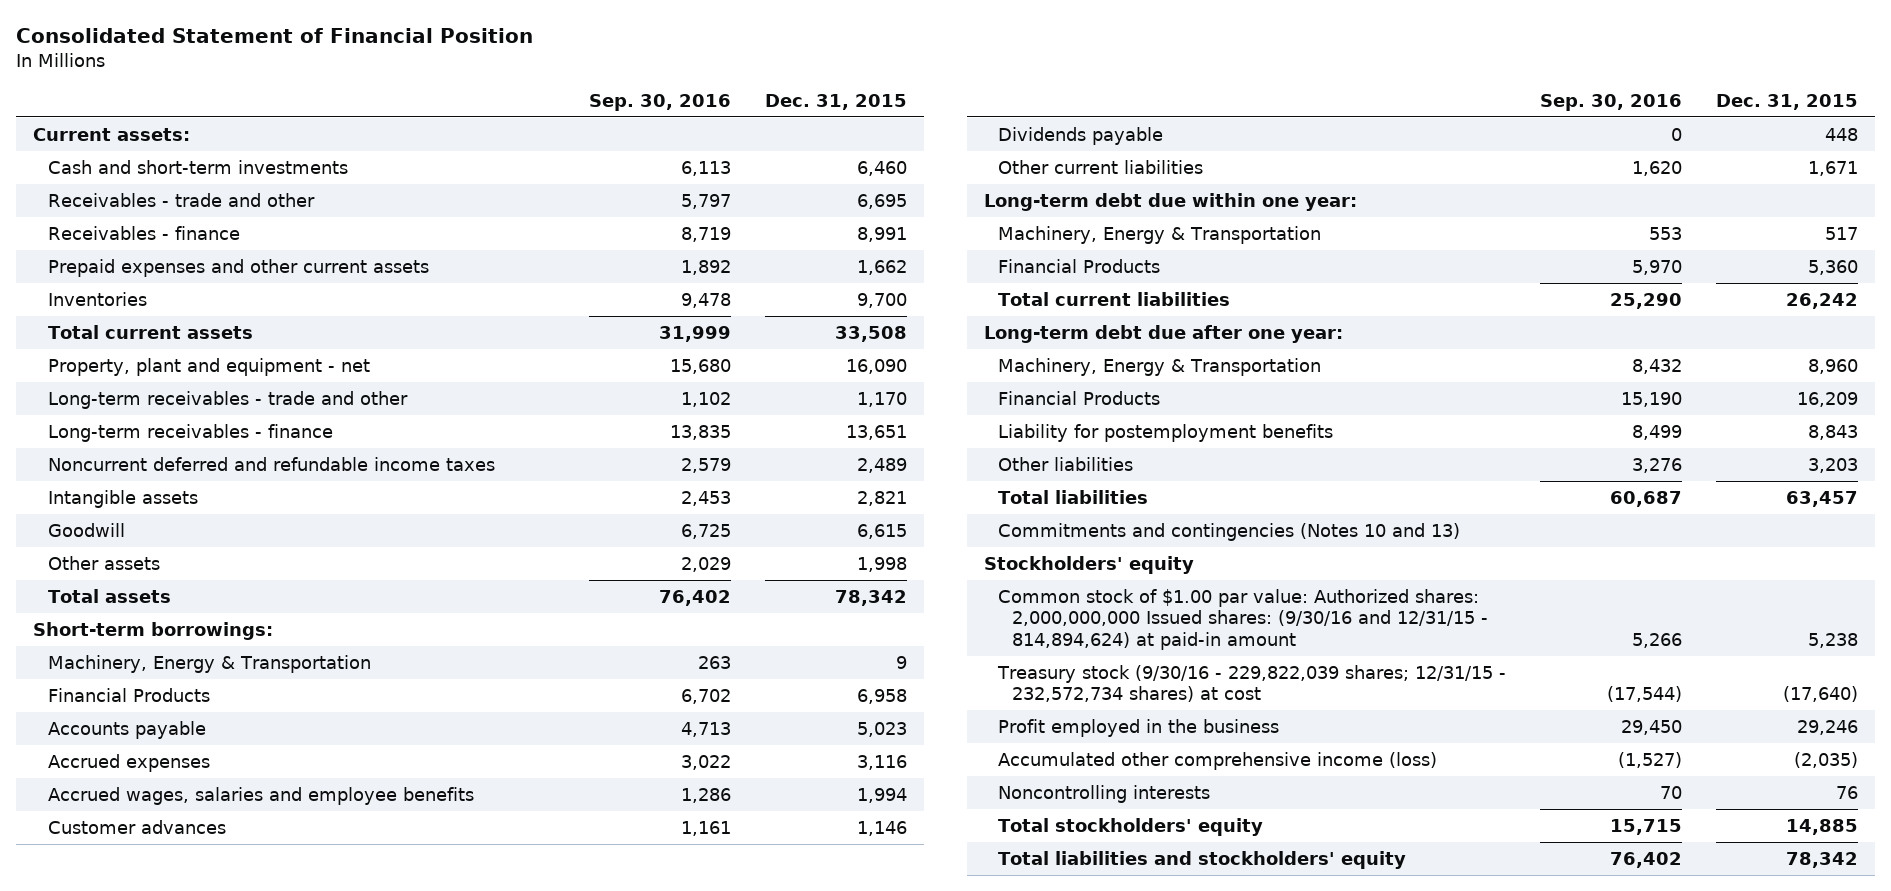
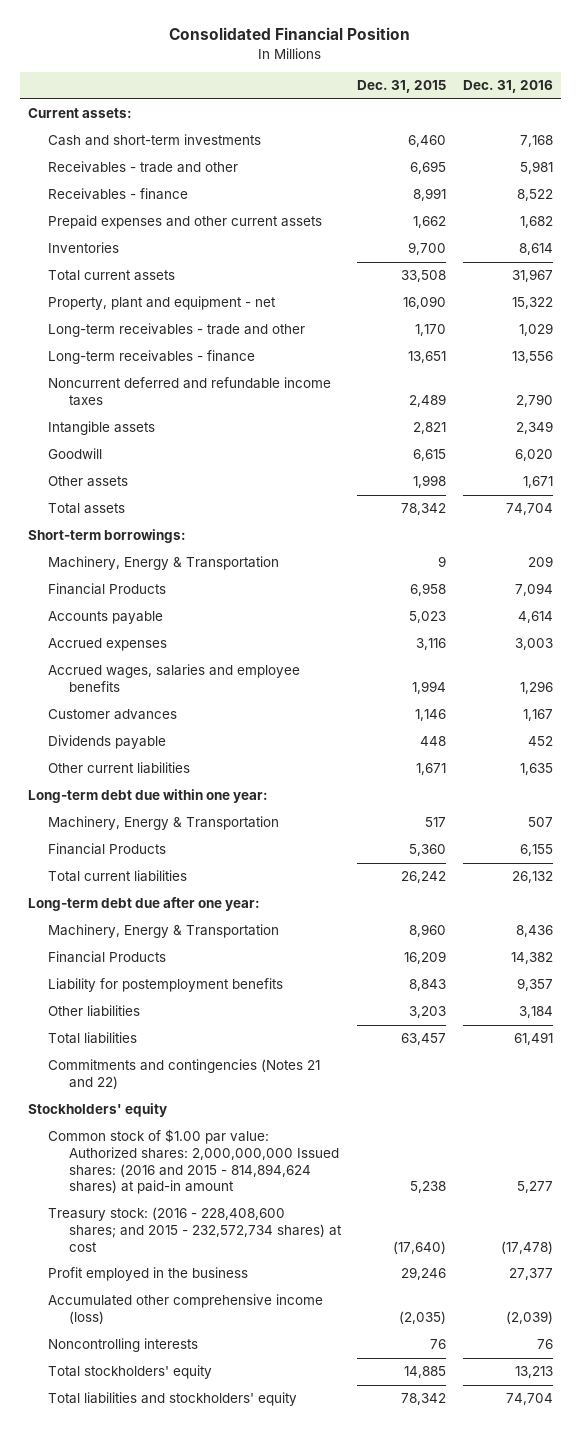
[16,28,534,44] Consolidated Statement of Financial Position -> [169,27,411,41] Consolidated Financial Position
[589,93,732,111] Sep. 30, 2016 -> none
none -> [462,80,553,94] Dec. 31, 2016
[998,522,1461,541] Commitments and contingencies (Notes 10 and 13) -> [48,1059,321,1089] Commitments and contingencies (Notes 21 and 22)
[998,588,1489,651] Common stock of $1.00 par value: Authorized shares: 2,000,000,000 Issued shares: (9/30/16 and 12/31/15 - 814,894,624) at paid-in amount -> [48,1129,339,1195] Common stock of $1.00 par value: Authorized shares: 2,000,000,000 Issued shares: (2016 and 2015 - 814,894,624 shares) at paid-in amount
[997,664,1507,703] Treasury stock (9/30/16 - 229,822,039 shares; 12/31/15 - 232,572,734 shares) at cost -> [48,1207,342,1252] Treasury stock: (2016 - 228,408,600 shares; and 2015 - 232,572,734 shares) at cost

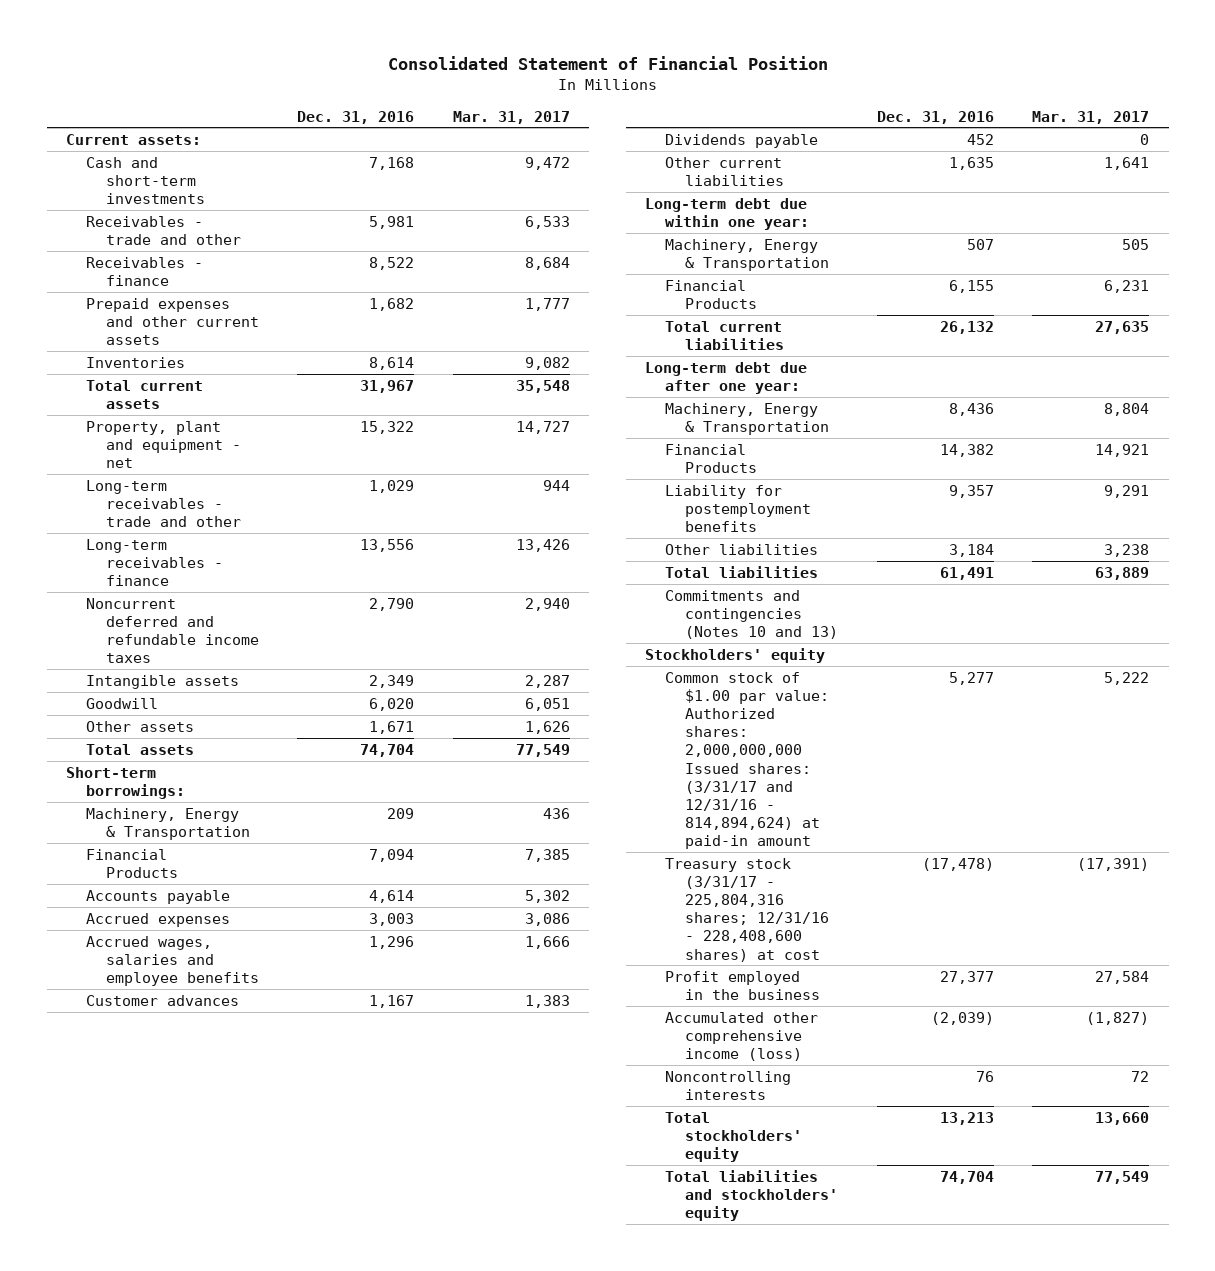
[169,27,411,41] Consolidated Financial Position -> [387,55,828,70] Consolidated Statement of Financial Position
[357,80,447,94] Dec. 31, 2015 -> none
none -> [452,110,570,124] Mar. 31, 2017
[48,1059,321,1089] Commitments and contingencies (Notes 21 and 22) -> [665,589,839,640] Commitments and contingencies (Notes 10 and 13)
[48,1129,339,1195] Common stock of $1.00 par value: Authorized shares: 2,000,000,000 Issued shares: (2016 and 2015 - 814,894,624 shares) at paid-in amount -> [665,671,830,850] Common stock of $1.00 par value: Authorized shares: 2,000,000,000 Issued shares: (3/31/17 and 12/31/16 - 814,894,624) at paid-in amount
[48,1207,342,1252] Treasury stock: (2016 - 228,408,600 shares; and 2015 - 232,572,734 shares) at cost -> [665,857,830,962] Treasury stock (3/31/17 - 225,804,316 shares; 12/31/16 - 228,408,600 shares) at cost

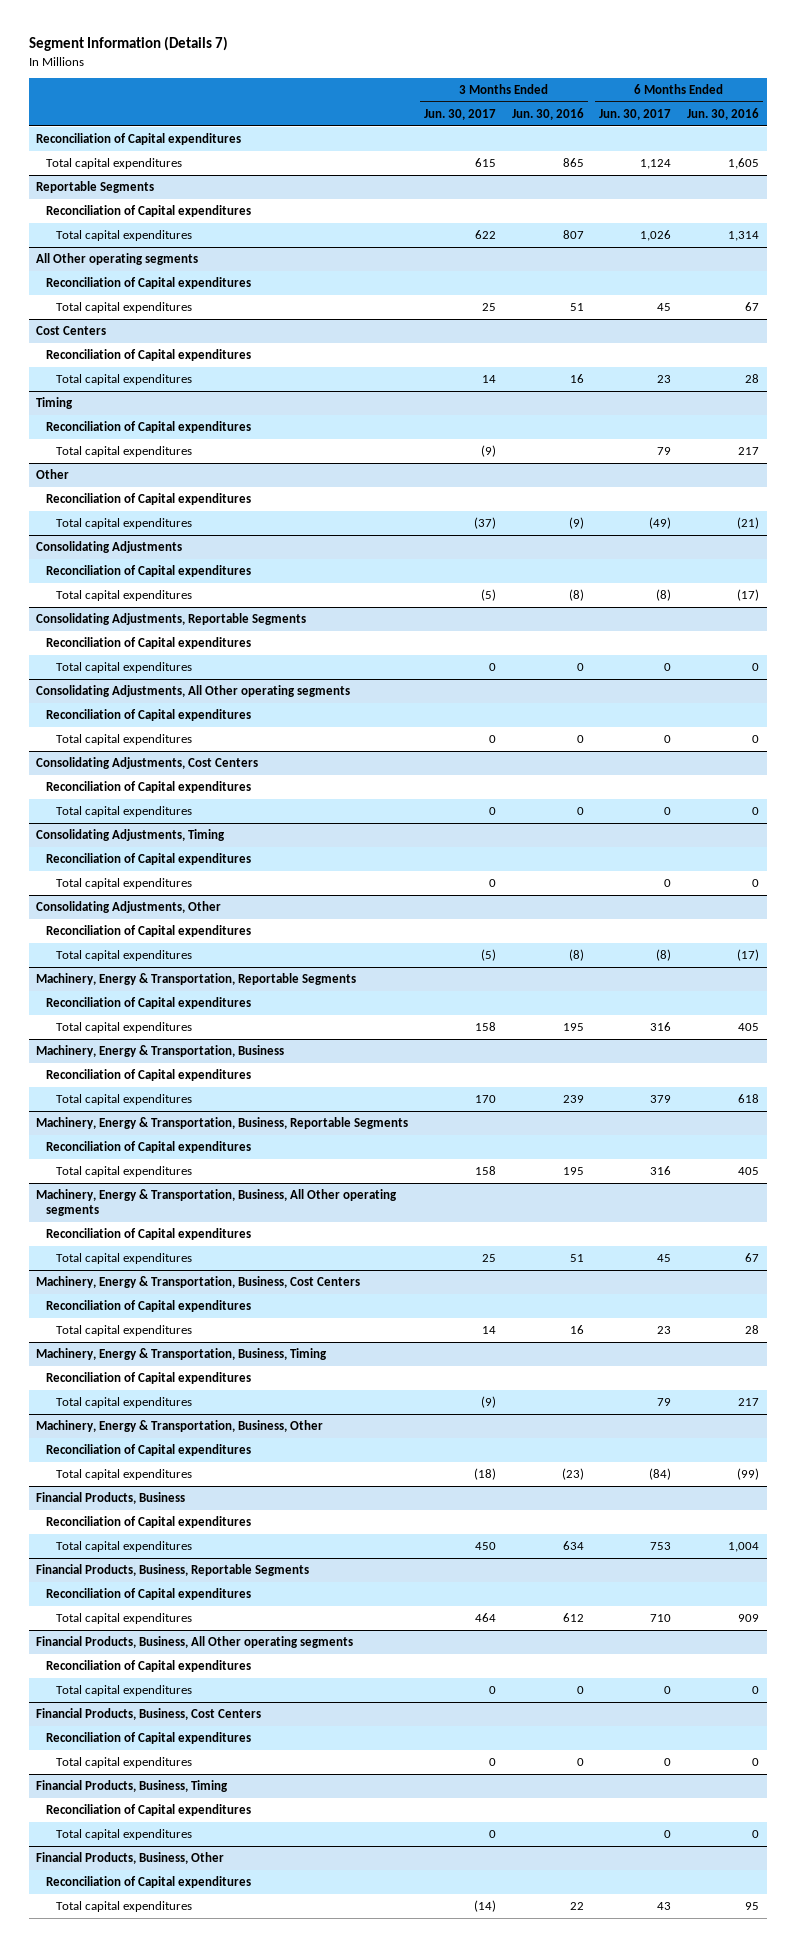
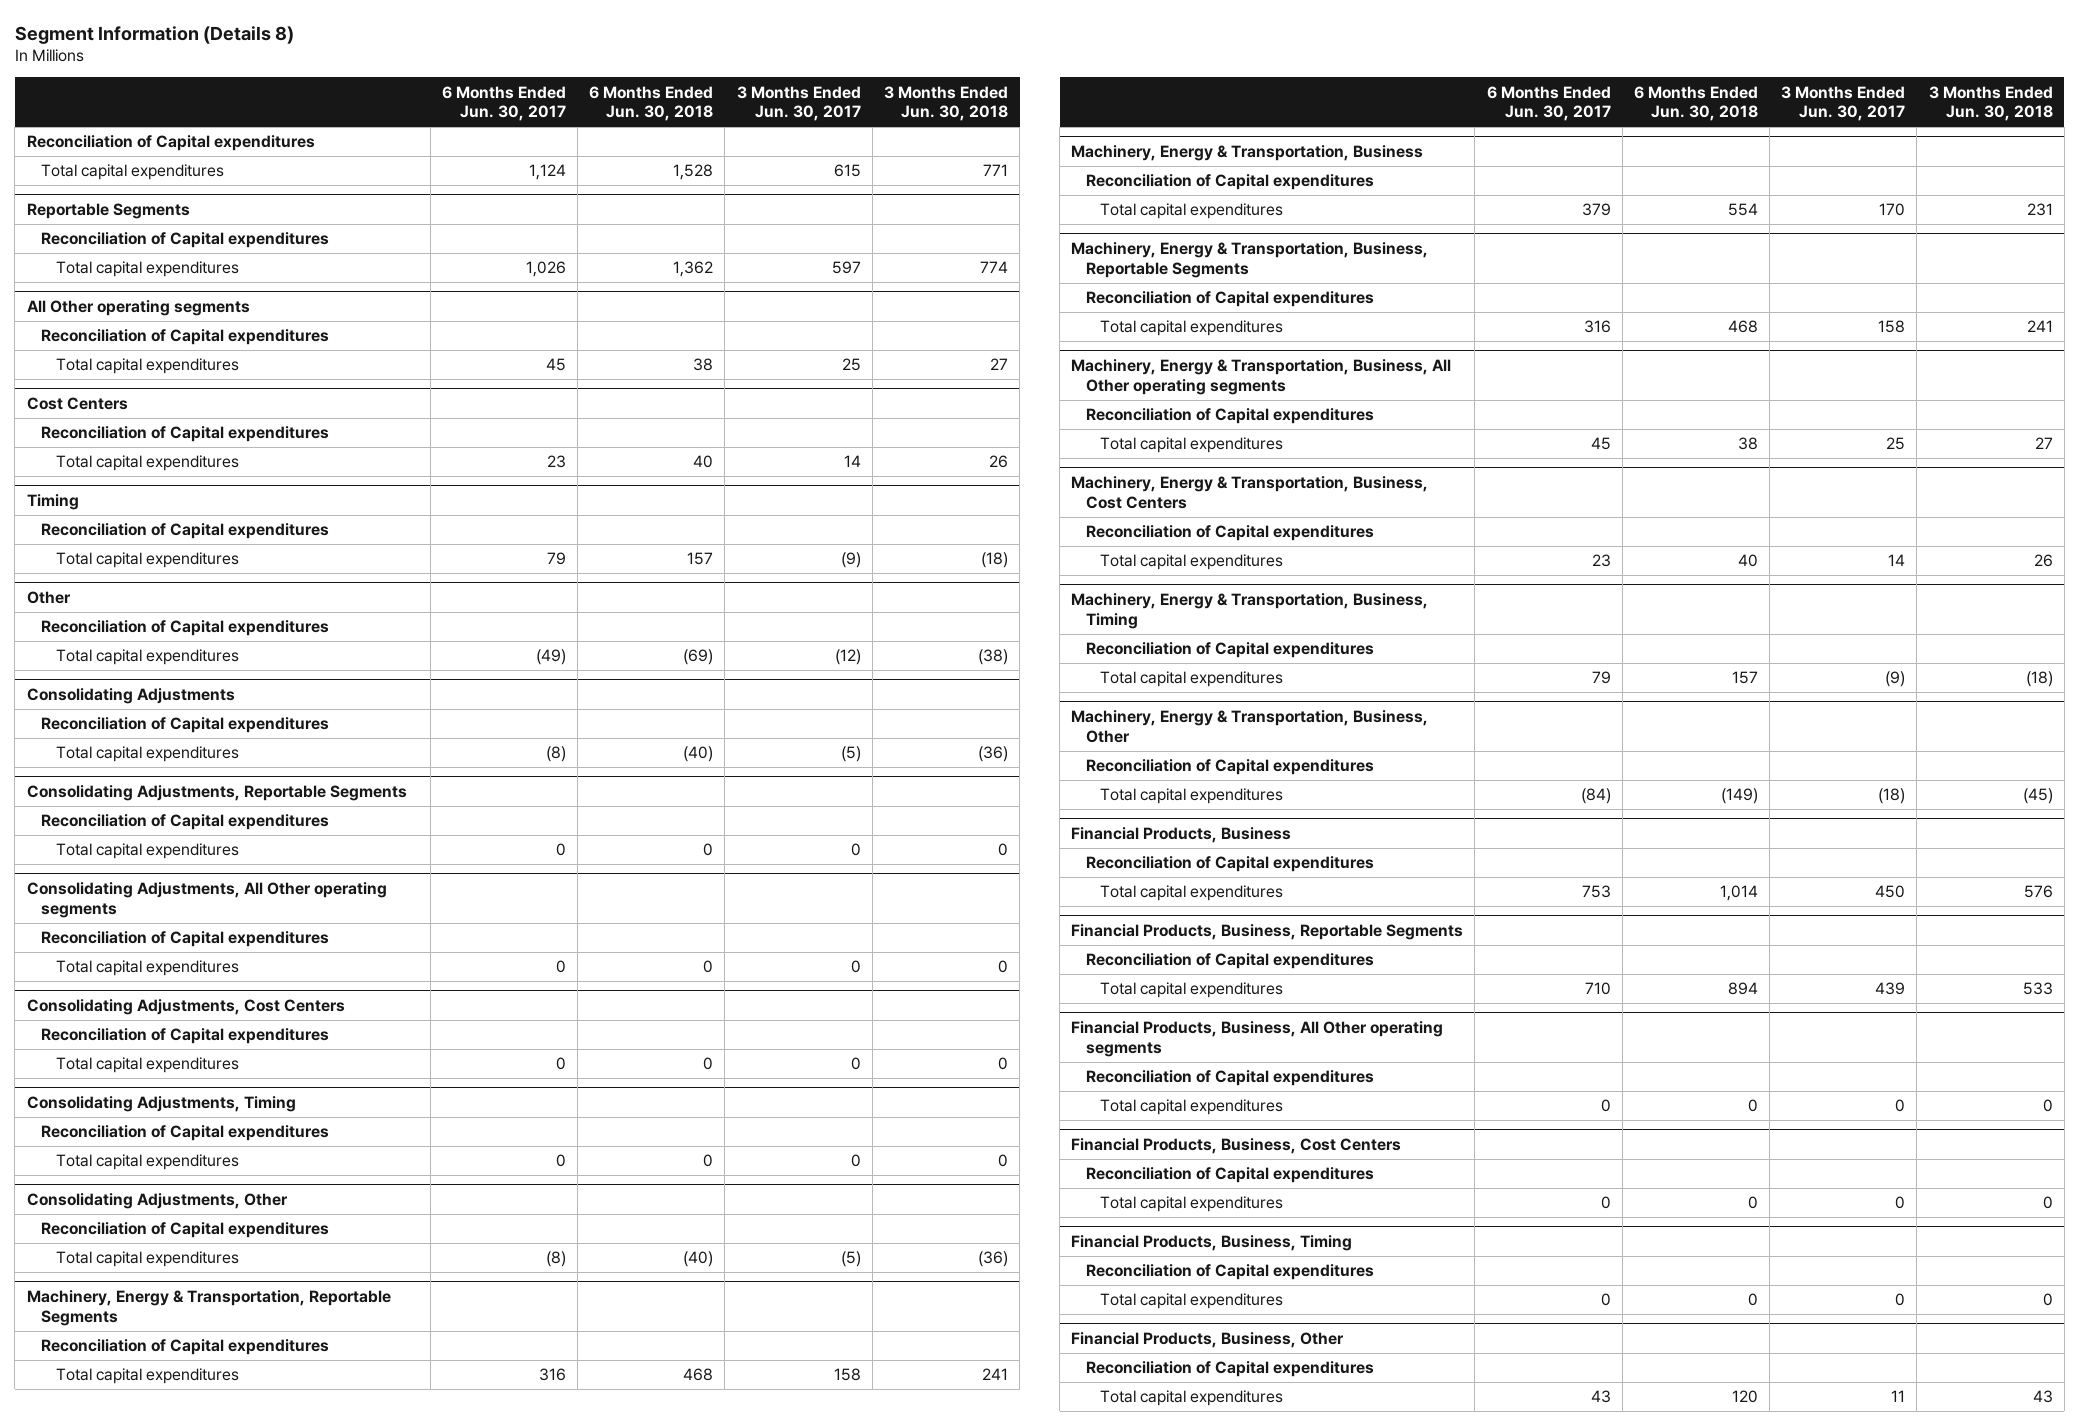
[28,36,228,52] Segment Information (Details 7) -> [14,25,294,44] Segment Information (Details 8)
[511,107,584,120] Jun. 30, 2016 -> none
[686,107,759,120] Jun. 30, 2016 -> none
none -> [589,85,714,122] 6 Months Ended Jun. 30, 2018
none -> [883,85,1008,122] 3 Months Ended Jun. 30, 2018
[475,229,497,239] 622 -> [831,261,861,275] 597
[474,516,497,529] (37) -> [834,649,861,666] (12)
[475,1612,497,1622] 464 -> [1875,982,1906,996] 439
[474,1899,497,1912] (14) -> [1891,1390,1906,1403] 11

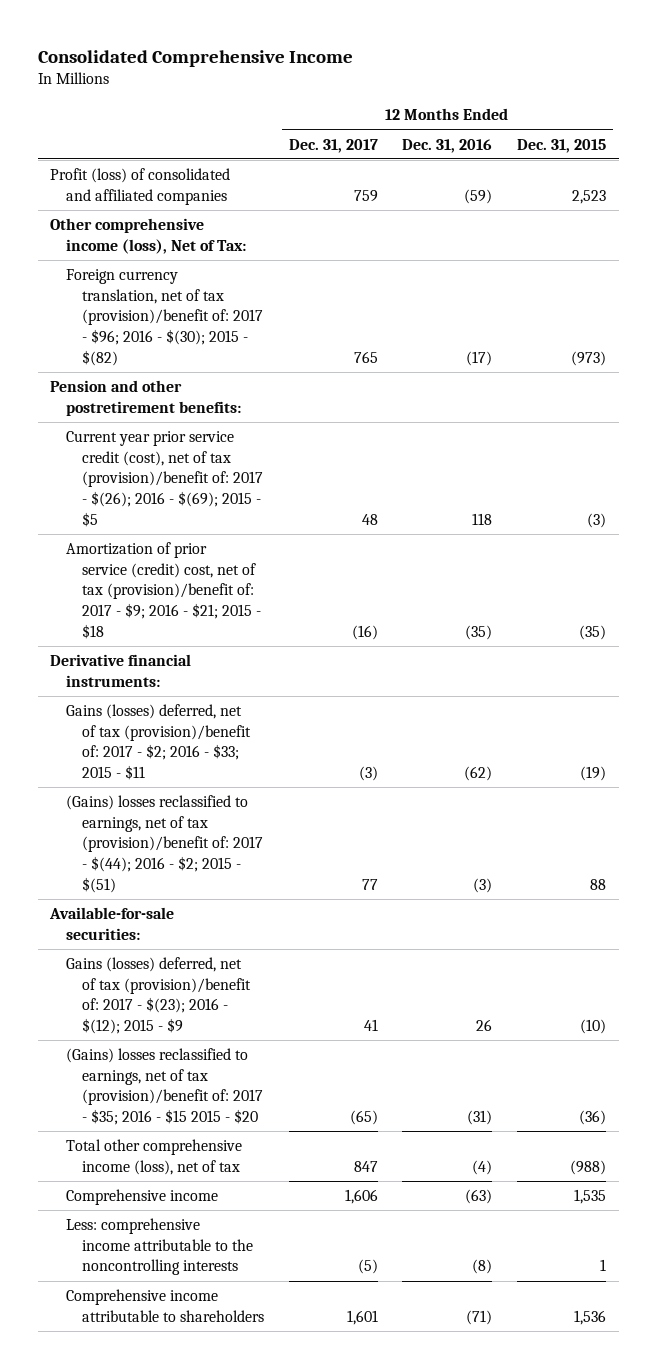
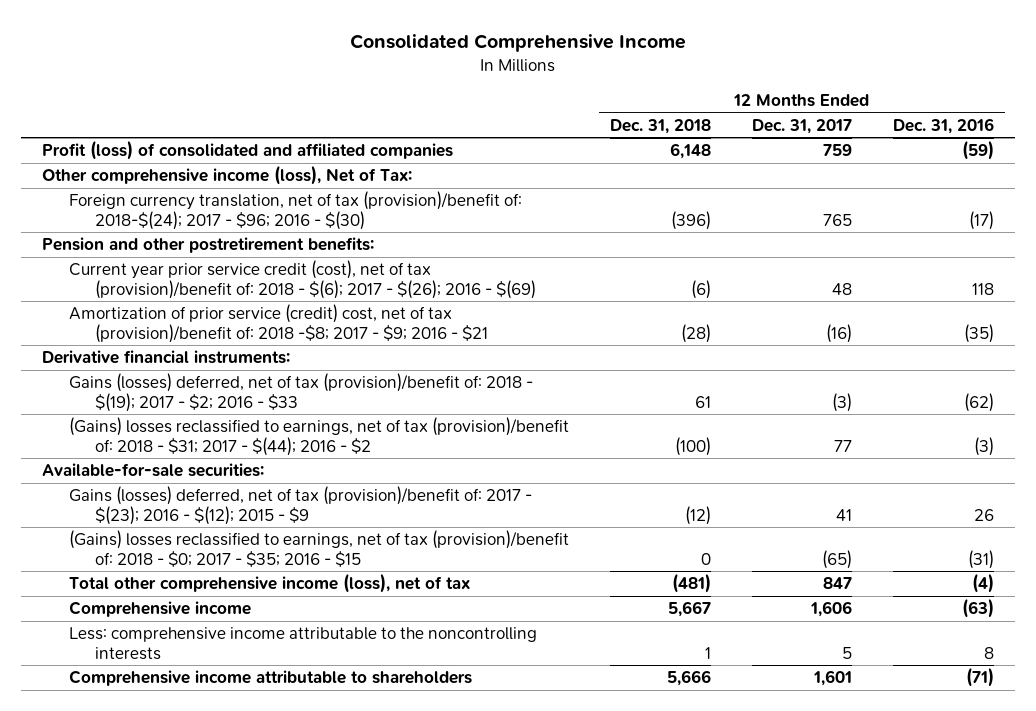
[517,138,607,153] Dec. 31, 2015 -> none
none -> [609,118,711,134] Dec. 31, 2018
[65,269,263,366] Foreign currency translation, net of tax (provision)/benefit of: 2017 - $96; 2016 - $(30); 2015 - $(82) -> [68,191,522,230] Foreign currency translation, net of tax (provision)/benefit of: 2018-$(24); 2017 - $96; 2016 - $(30)
[65,431,263,527] Current year prior service credit (cost), net of tax (provision)/benefit of: 2017 - $(26); 2016 - $(69); 2015 - $5 -> [68,260,537,299] Current year prior service credit (cost), net of tax (provision)/benefit of: 2018 - $(6); 2017 - $(26); 2016 - $(69)
[65,542,261,639] Amortization of prior service (credit) cost, net of tax (provision)/benefit of: 2017 - $9; 2016 - $21; 2015 - $18 -> [68,304,489,343] Amortization of prior service (credit) cost, net of tax (provision)/benefit of: 2018 -$8; 2017 - $9; 2016 - $21
[65,704,251,780] Gains (losses) deferred, net of tax (provision)/benefit of: 2017 - $2; 2016 - $33; 2015 - $11 -> [68,373,533,412] Gains (losses) deferred, net of tax (provision)/benefit of: 2018 - $(19); 2017 - $2; 2016 - $33
[65,795,263,893] (Gains) losses reclassified to earnings, net of tax (provision)/benefit of: 2017 - $(44); 2016 - $2; 2015 - $(51) -> [68,417,569,456] (Gains) losses reclassified to earnings, net of tax (provision)/benefit of: 2018 - $31; 2017 - $(44); 2016 - $2
[65,1048,263,1125] (Gains) losses reclassified to earnings, net of tax (provision)/benefit of: 2017 - $35; 2016 - $15 2015 - $20 -> [68,530,569,567] (Gains) losses reclassified to earnings, net of tax (provision)/benefit of: 2018 - $0; 2017 - $35; 2016 - $15
[357,1259,378,1275] (5) -> [842,646,853,659] 5
[472,1259,493,1275] (8) -> [984,646,995,659] 8

